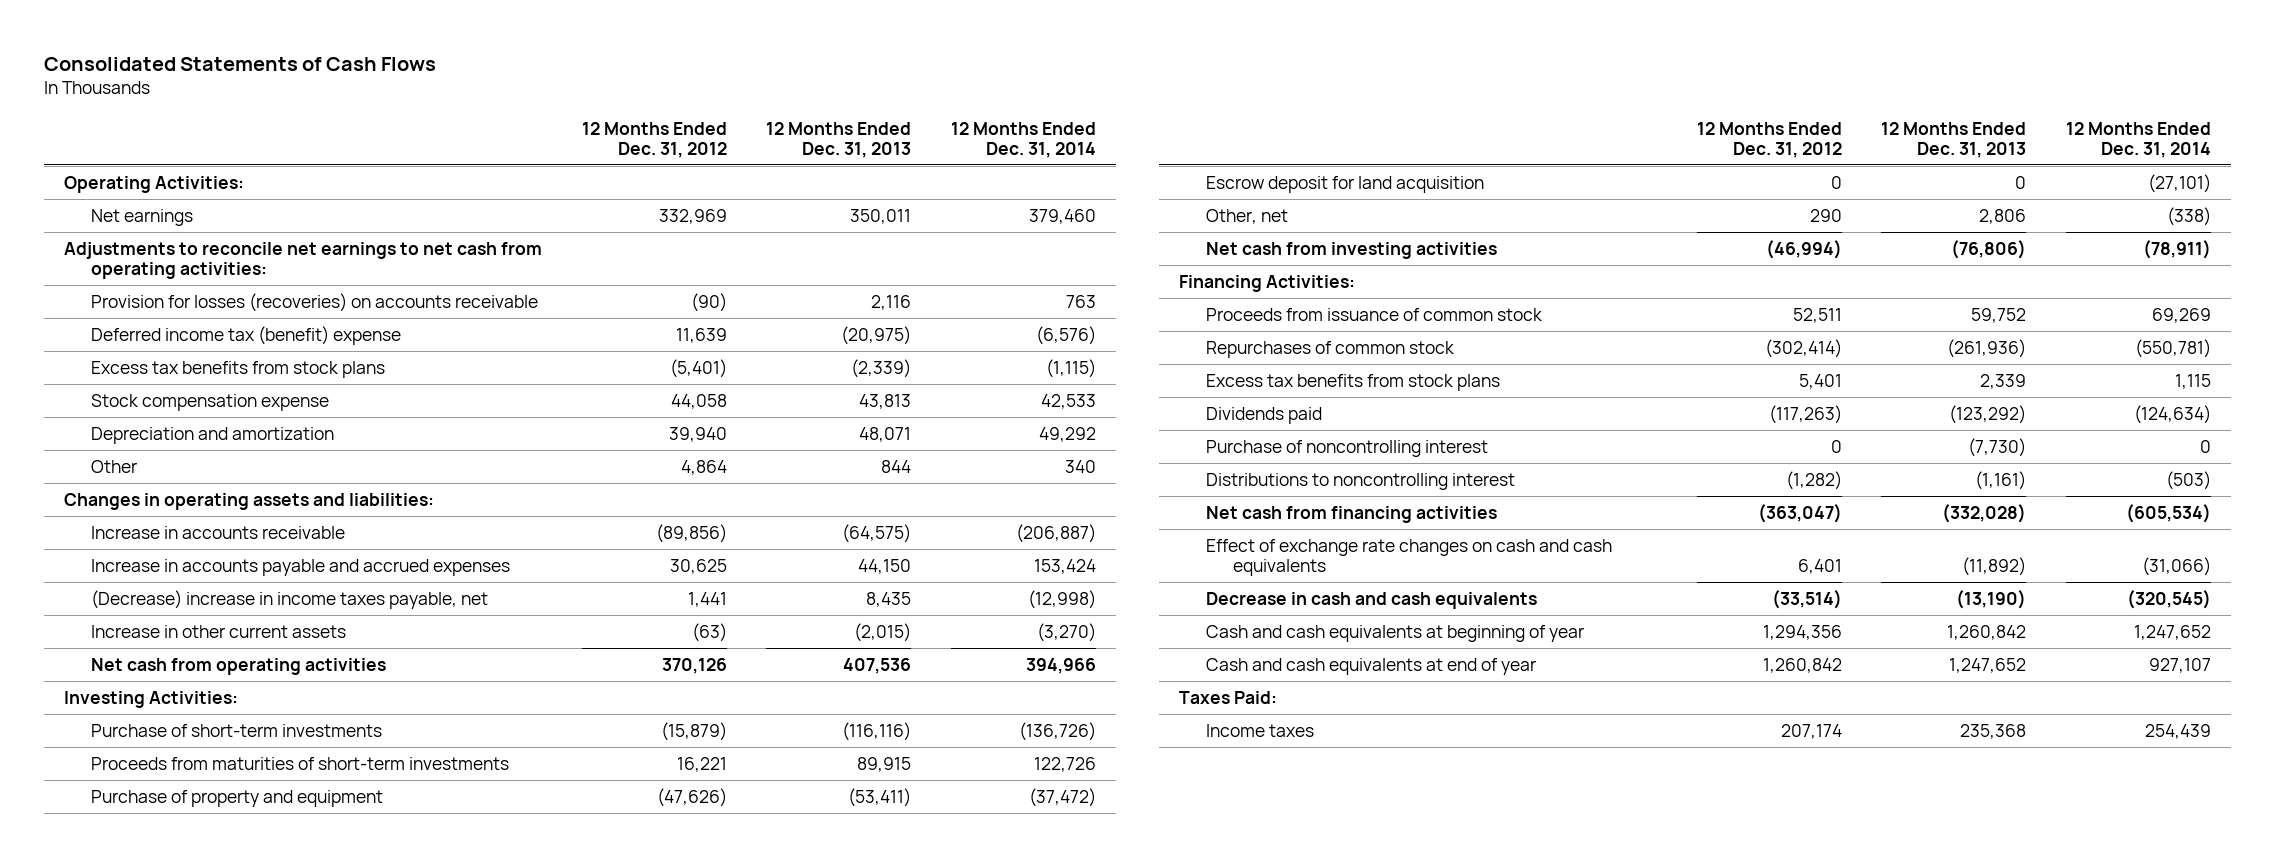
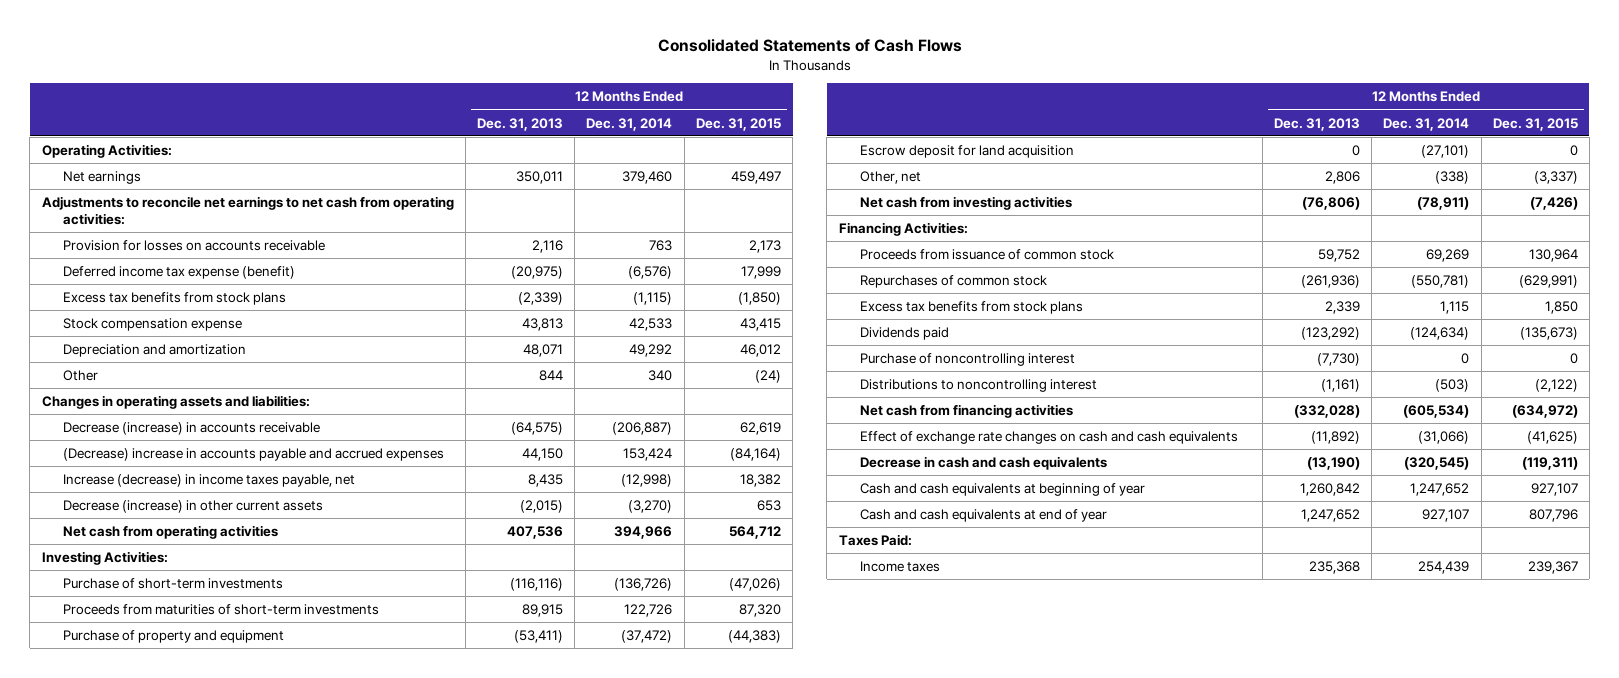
[581,121,727,158] 12 Months Ended Dec. 31, 2012 -> none
none -> [695,117,781,131] Dec. 31, 2015
[91,292,539,312] Provision for losses (recoveries) on accounts receivable -> [63,239,326,251] Provision for losses on accounts receivable
[91,325,402,345] Deferred income tax (benefit) expense -> [63,265,296,279] Deferred income tax expense (benefit)
[91,525,346,539] Increase in accounts receivable -> [63,421,321,435] Decrease (increase) in accounts receivable
[91,558,511,576] Increase in accounts payable and accrued expenses -> [63,447,445,461] (Decrease) increase in accounts payable and accrued expenses
[91,589,489,609] (Decrease) increase in income taxes payable, net -> [63,473,356,487] Increase (decrease) in income taxes payable, net
[91,624,347,638] Increase in other current assets -> [63,499,324,513] Decrease (increase) in other current assets

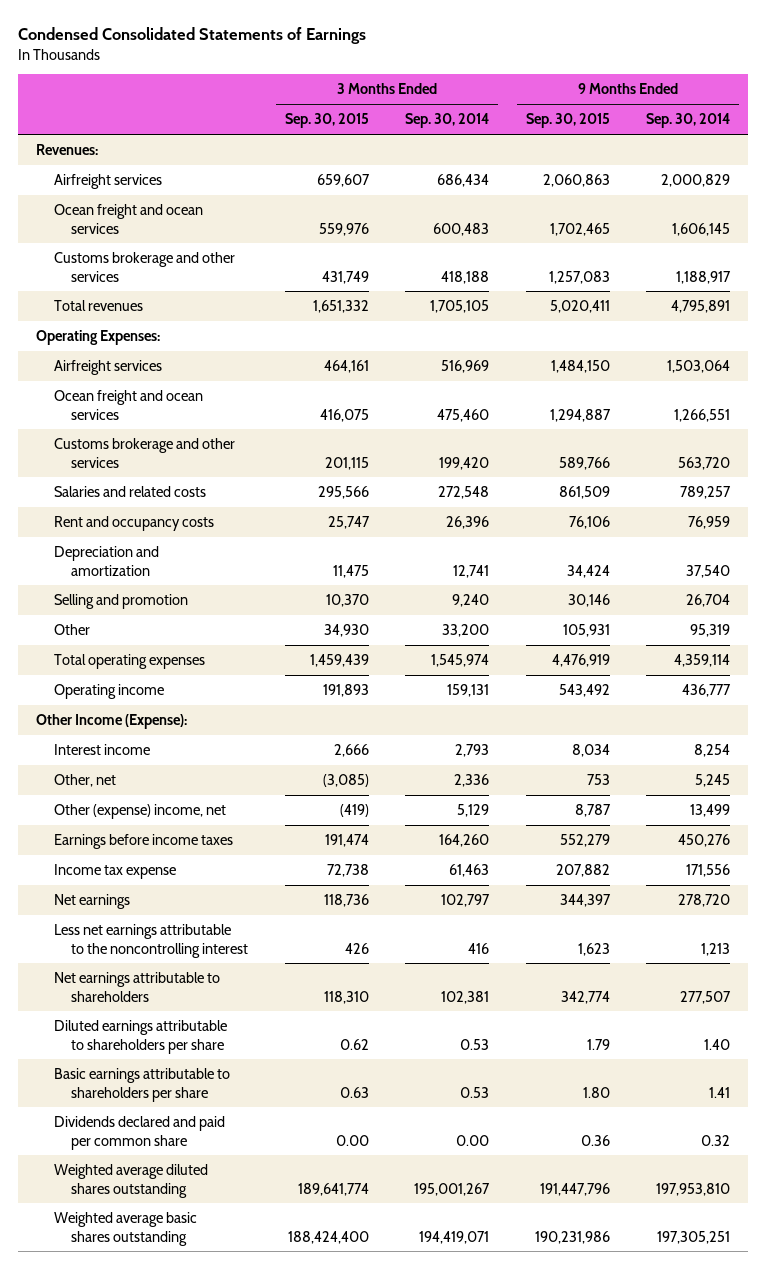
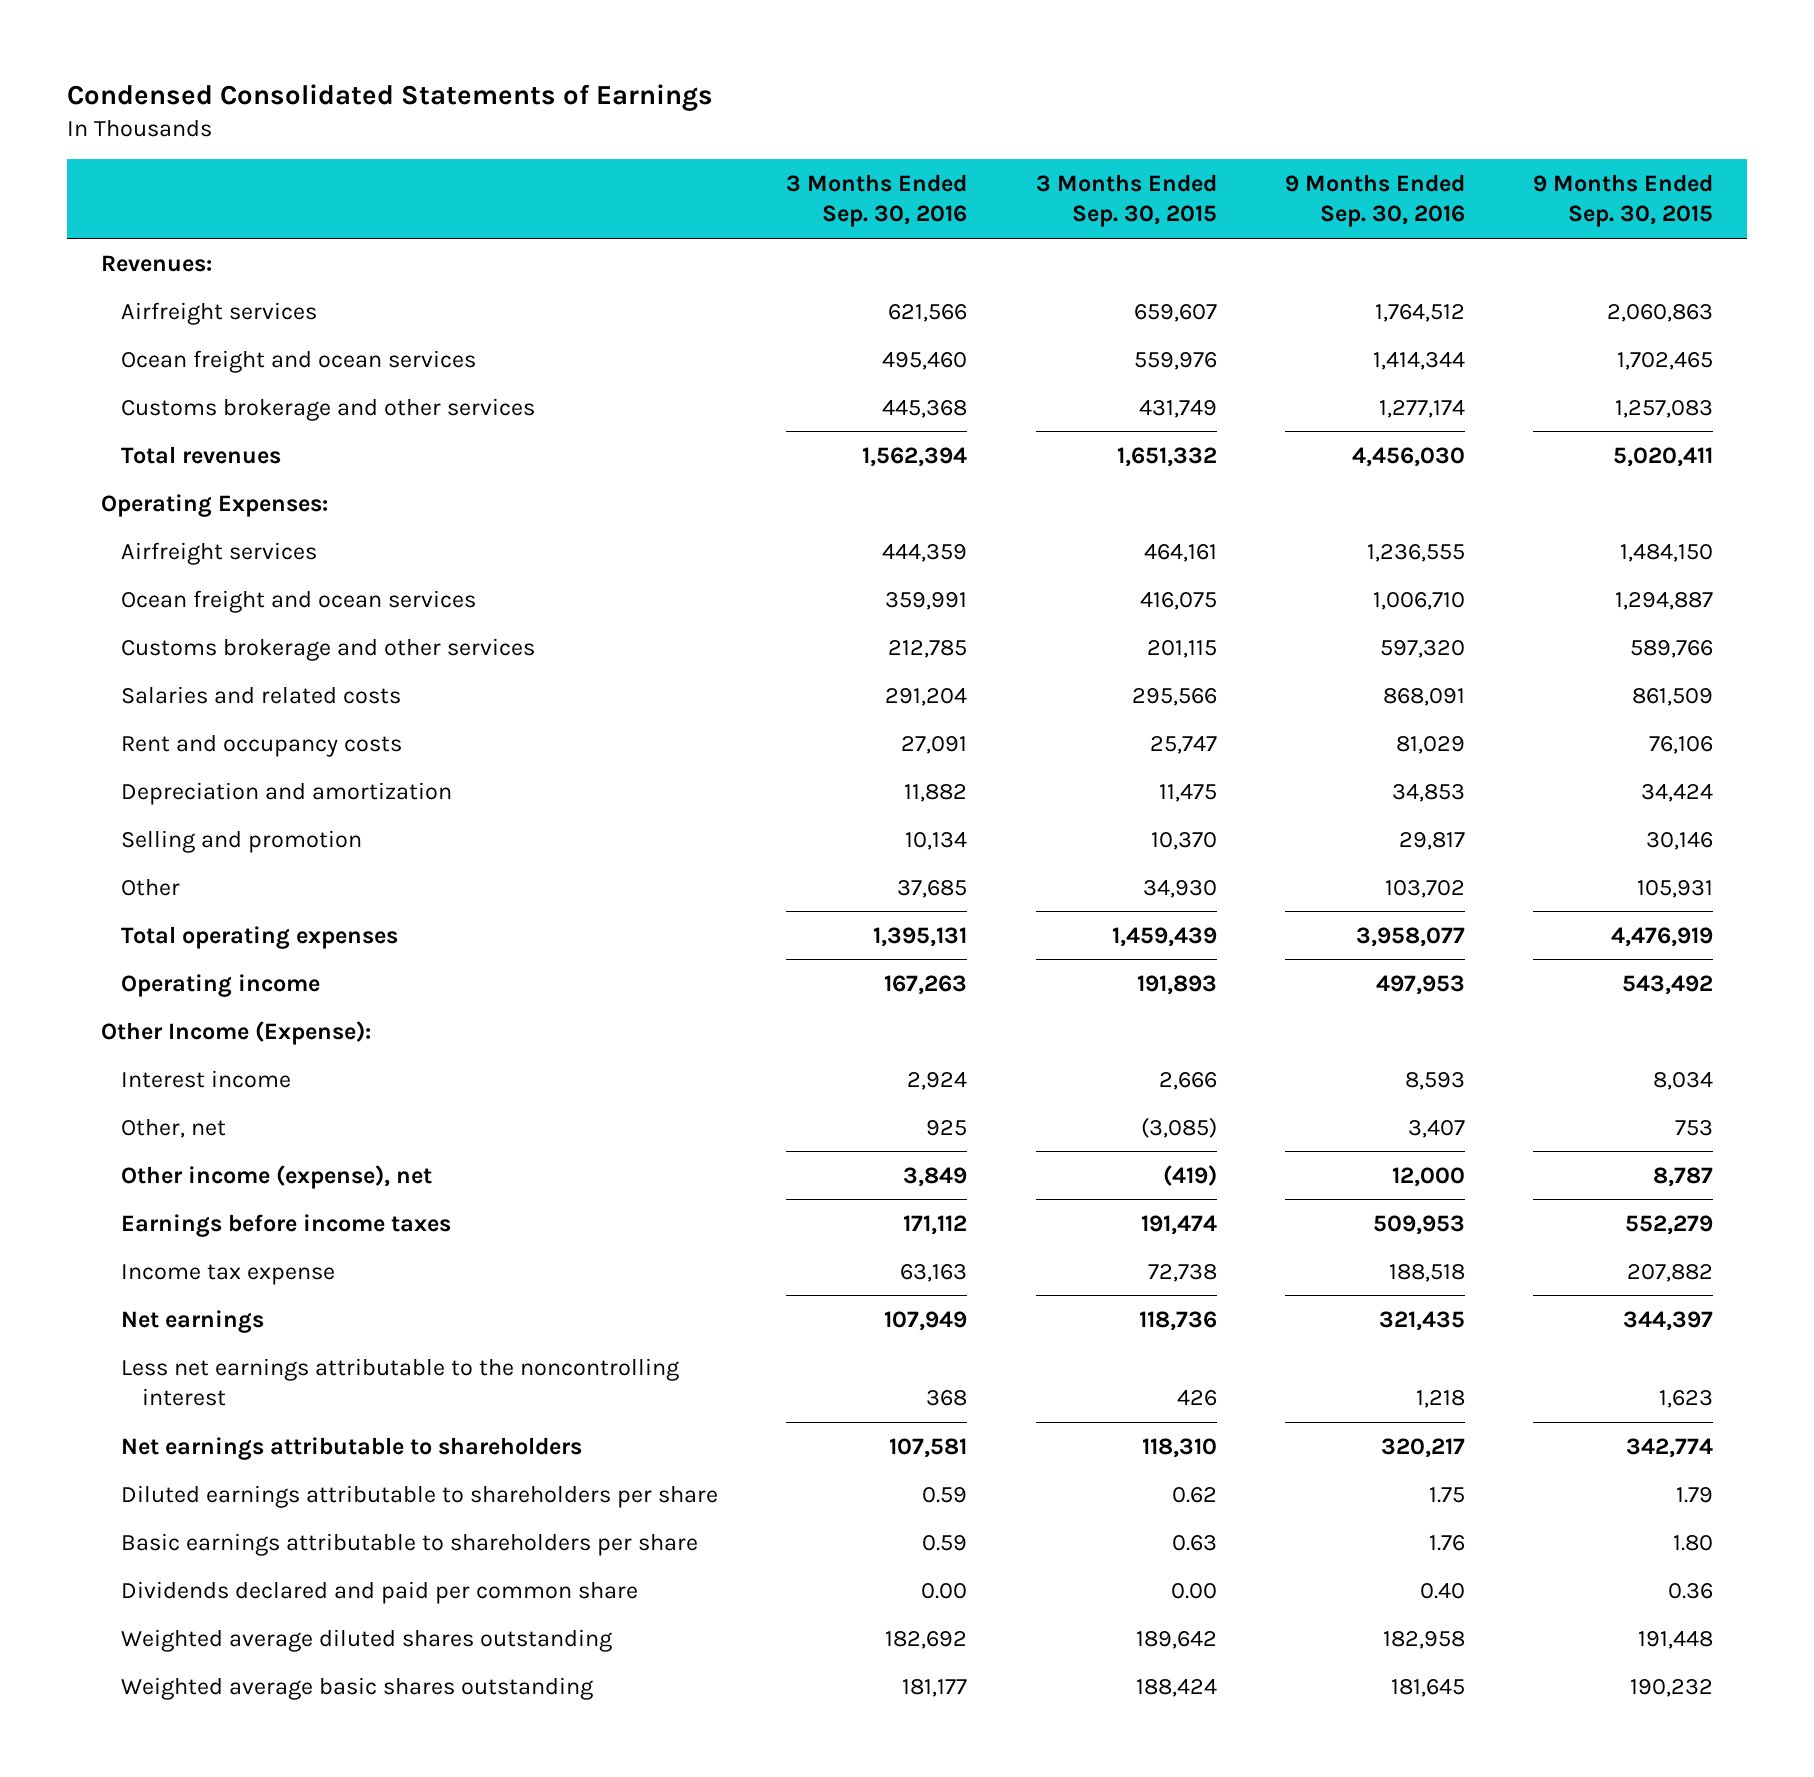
[405,113,490,129] Sep. 30, 2014 -> none
[646,113,731,129] Sep. 30, 2014 -> none
none -> [786,174,968,228] 3 Months Ended Sep. 30, 2016
none -> [1284,174,1465,228] 9 Months Ended Sep. 30, 2016
[53,804,226,820] Other (expense) income, net -> [121,1164,433,1189] Other income (expense), net
[297,1182,369,1196] 189,641,774 -> [1135,1630,1217,1649] 189,642
[539,1182,610,1196] 191,447,796 -> [1637,1630,1713,1649] 191,448
[287,1230,369,1244] 188,424,400 -> [1135,1678,1217,1697] 188,424
[534,1230,610,1244] 190,231,986 -> [1629,1678,1713,1697] 190,232

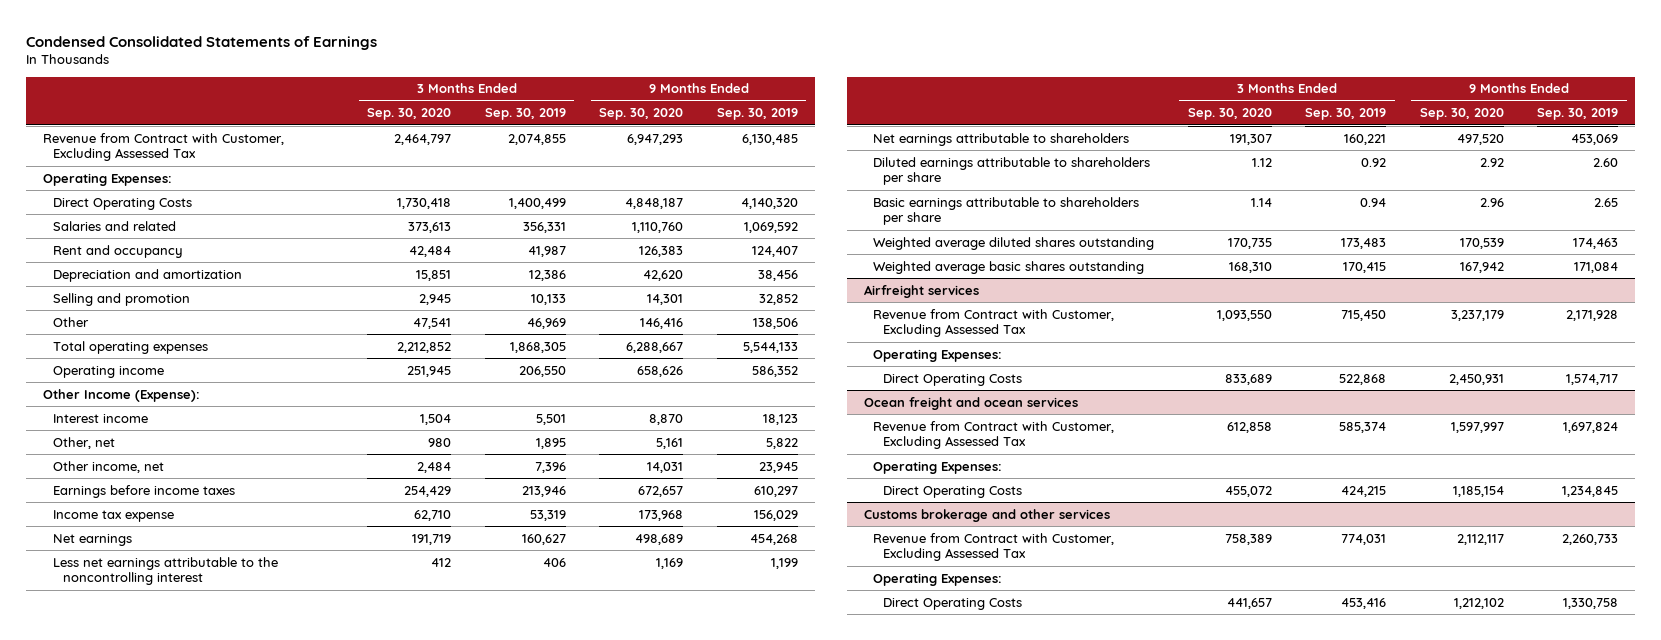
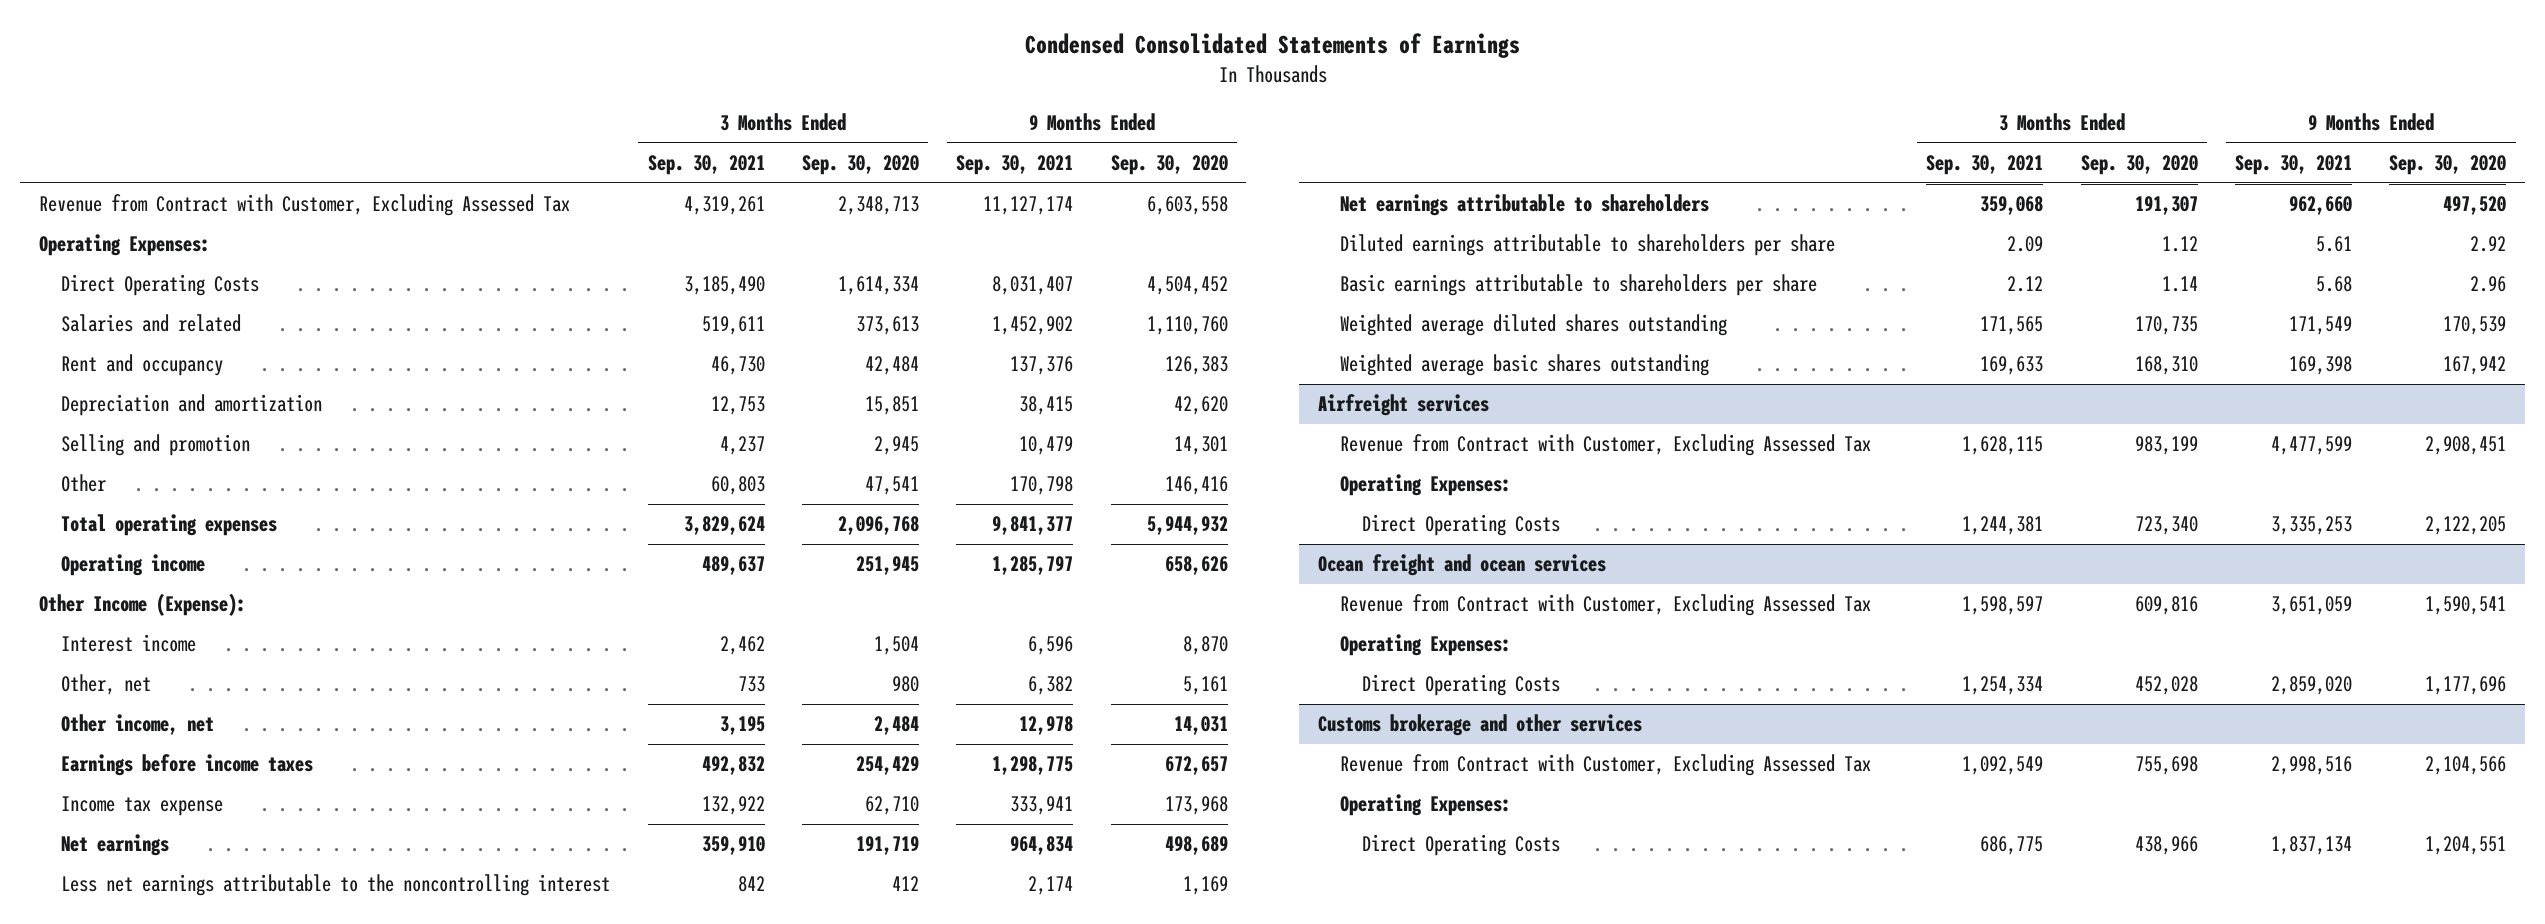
[484,108,566,121] Sep. 30, 2019 -> none
[716,108,798,121] Sep. 30, 2019 -> none
none -> [647,155,765,176] Sep. 30, 2021
none -> [956,155,1074,176] Sep. 30, 2021
[394,133,452,145] 2,464,797 -> [837,196,919,216] 2,348,713
[627,133,684,145] 6,947,293 -> [1146,196,1228,216] 6,603,558
[397,197,452,209] 1,730,418 -> [837,276,919,296] 1,614,334
[625,197,684,209] 4,848,187 -> [1146,276,1228,296] 4,504,452
[397,341,452,353] 2,212,852 -> [837,516,919,536] 2,096,768
[626,341,684,353] 6,288,667 -> [1146,516,1228,536] 5,944,932
[1216,309,1272,321] 1,093,550 -> [2134,436,2198,456] 983,199
[1450,309,1504,321] 3,237,179 -> [2425,436,2507,456] 2,908,451
[1224,373,1272,385] 833,689 -> [2134,516,2198,536] 723,340
[1448,373,1504,385] 2,450,931 -> [2425,516,2507,536] 2,122,205
[1226,421,1272,433] 612,858 -> [2134,596,2198,616] 609,816
[1450,421,1504,433] 1,597,997 -> [2425,596,2507,616] 1,590,541
[1224,485,1272,497] 455,072 -> [2134,676,2198,696] 452,028
[1452,485,1504,497] 1,185,154 -> [2425,676,2507,696] 1,177,696
[1224,533,1272,545] 758,389 -> [2134,756,2198,776] 755,698
[1456,533,1504,545] 2,112,117 -> [2425,756,2507,776] 2,104,566
[1226,597,1272,609] 441,657 -> [2134,836,2198,856] 438,966
[1453,597,1504,609] 1,212,102 -> [2425,836,2507,856] 1,204,551

